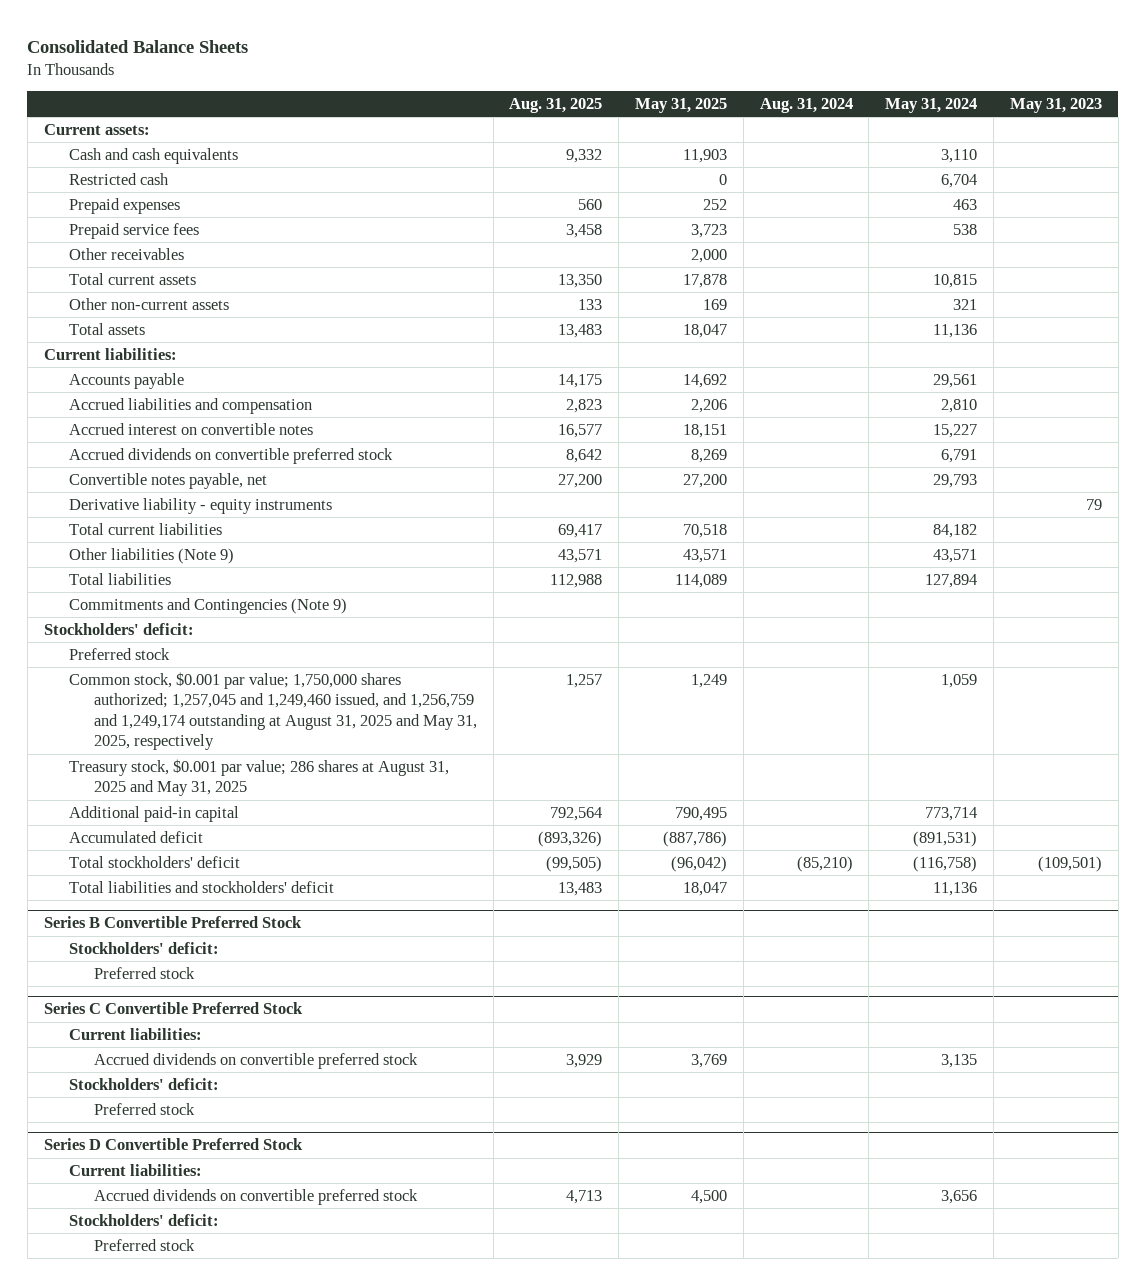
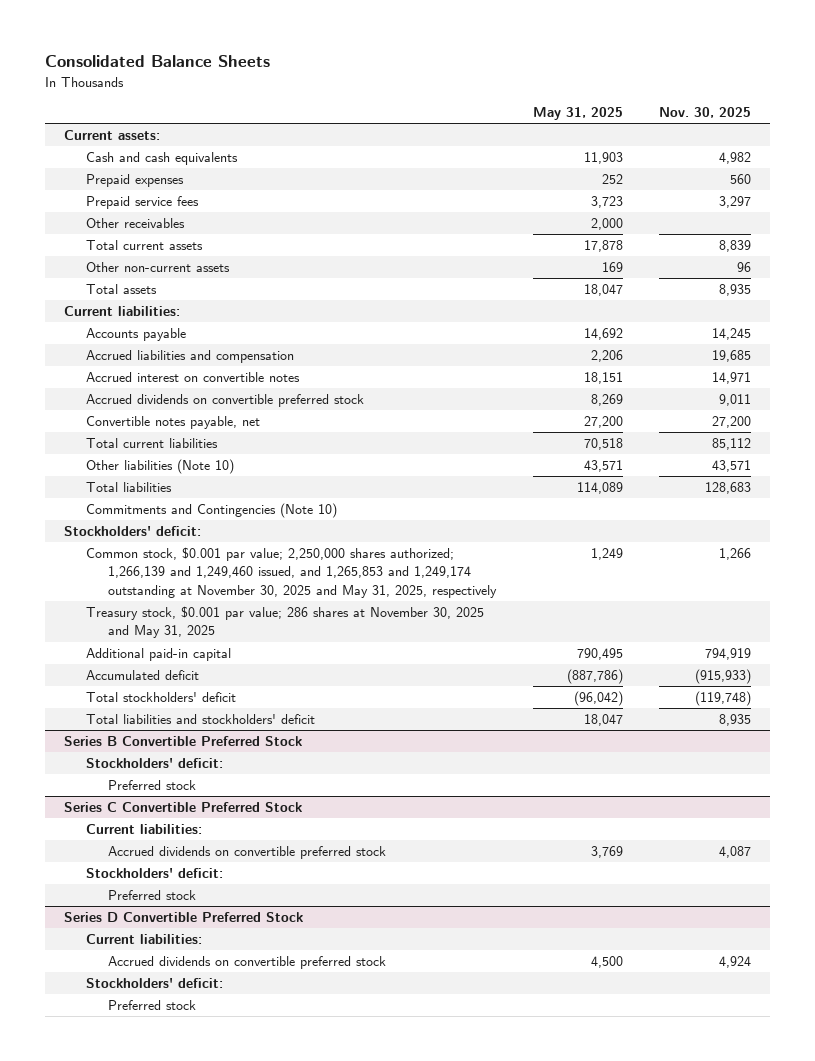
[509,97,603,113] Aug. 31, 2025 -> none
[759,97,853,113] Aug. 31, 2024 -> none
[885,97,978,113] May 31, 2024 -> none
[1009,97,1102,113] May 31, 2023 -> none
none -> [659,106,752,118] Nov. 30, 2025
[68,173,169,186] Restricted cash -> none
[68,498,332,515] Derivative liability - equity instruments -> none
[68,548,234,565] Other liabilities (Note 9) -> [85,459,234,475] Other liabilities (Note 10)
[68,598,347,615] Commitments and Contingencies (Note 9) -> [85,503,337,519] Commitments and Contingencies (Note 10)
[68,648,170,661] Preferred stock -> none
[68,672,477,751] Common stock, $0.001 par value; 1,750,000 shares authorized; 1,257,045 and 1,249,460 issued, and 1,256,759 and 1,249,174 outstanding at August 31, 2025 and May 31, 2025, respectively -> [85,547,498,598] Common stock, $0.001 par value; 2,250,000 shares authorized; 1,266,139 and 1,249,460 issued, and 1,265,853 and 1,249,174 outstanding at November 30, 2025 and May 31, 2025, respectively
[68,759,449,797] Treasury stock, $0.001 par value; 286 shares at August 31, 2025 and May 31, 2025 -> [85,606,484,639] Treasury stock, $0.001 par value; 286 shares at November 30, 2025 and May 31, 2025

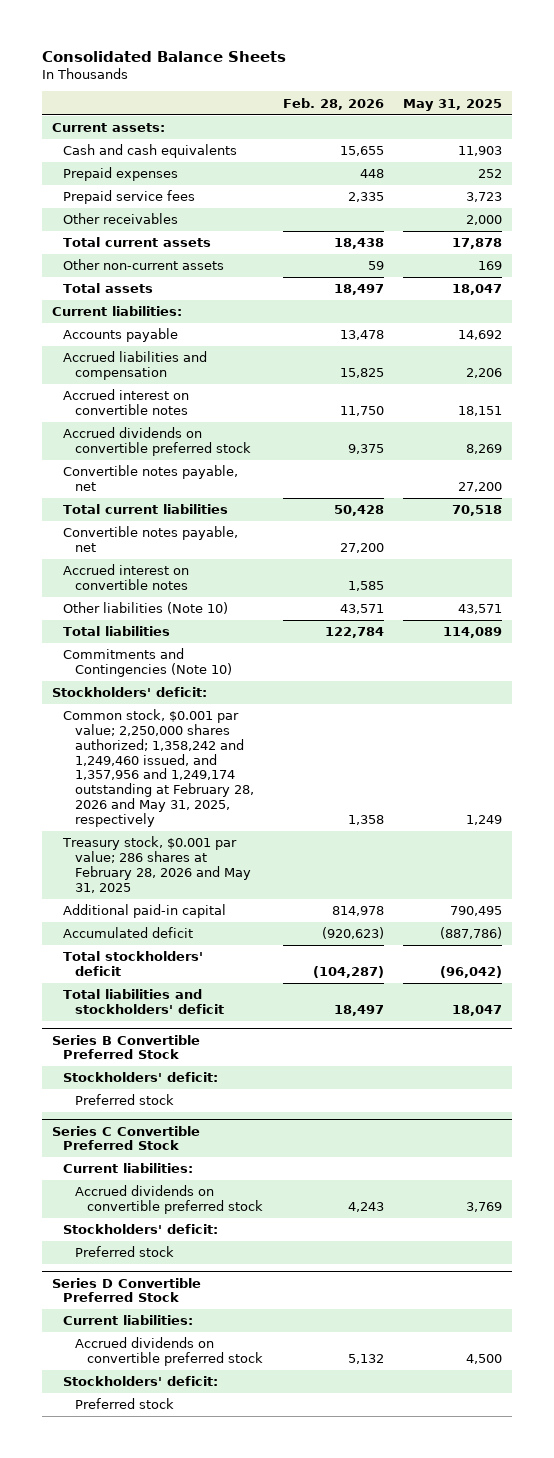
[659,106,752,118] Nov. 30, 2025 -> none
none -> [282,97,384,110] Feb. 28, 2026
none -> [63,526,239,553] Convertible notes payable, net
none -> [63,564,190,591] Accrued interest on convertible notes
[85,547,498,598] Common stock, $0.001 par value; 2,250,000 shares authorized; 1,266,139 and 1,249,460 issued, and 1,265,853 and 1,249,174 outstanding at November 30, 2025 and May 31, 2025, respectively -> [63,709,255,827] Common stock, $0.001 par value; 2,250,000 shares authorized; 1,358,242 and 1,249,460 issued, and 1,357,956 and 1,249,174 outstanding at February 28, 2026 and May 31, 2025, respectively
[85,606,484,639] Treasury stock, $0.001 par value; 286 shares at November 30, 2025 and May 31, 2025 -> [62,836,252,893] Treasury stock, $0.001 par value; 286 shares at February 28, 2026 and May 31, 2025

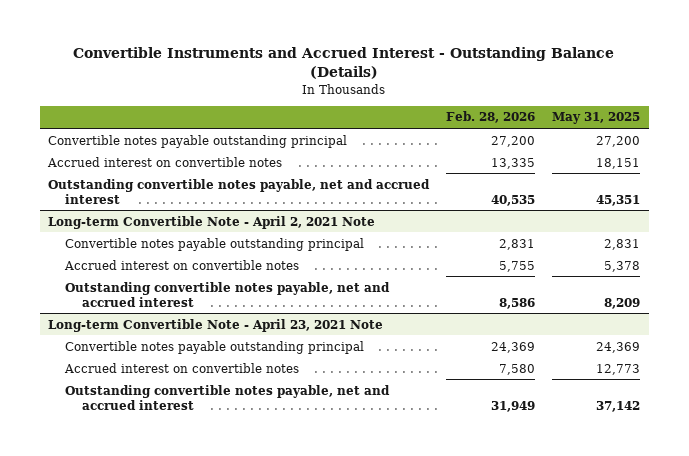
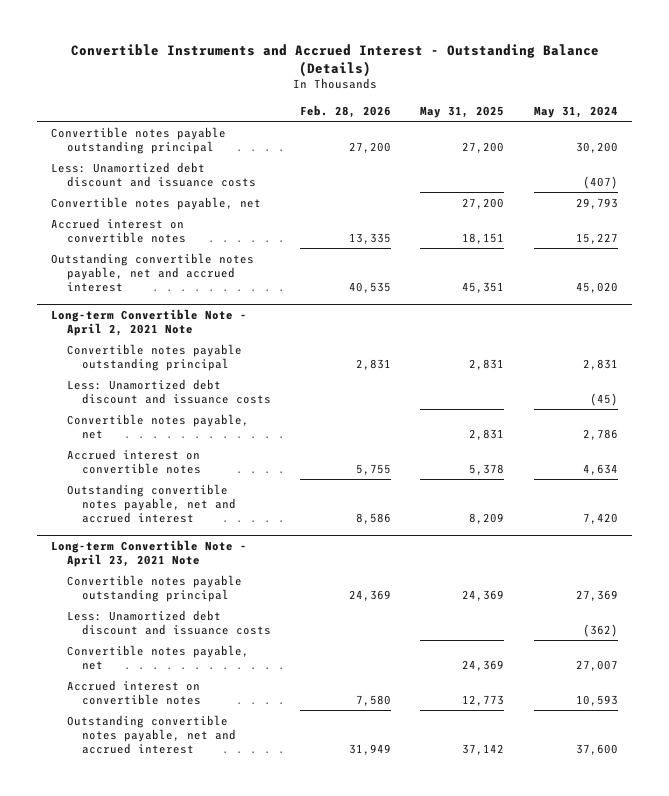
none -> [533,105,618,118] May 31, 2024
none -> [51,161,256,187] Less: Unamortized debt discount and issuance costs
none -> [51,196,262,210] Convertible notes payable, net
none -> [66,378,271,404] Less: Unamortized debt discount and issuance costs
none -> [66,413,249,439] Convertible notes payable, net
none -> [66,609,271,635] Less: Unamortized debt discount and issuance costs
none -> [66,644,249,670] Convertible notes payable, net

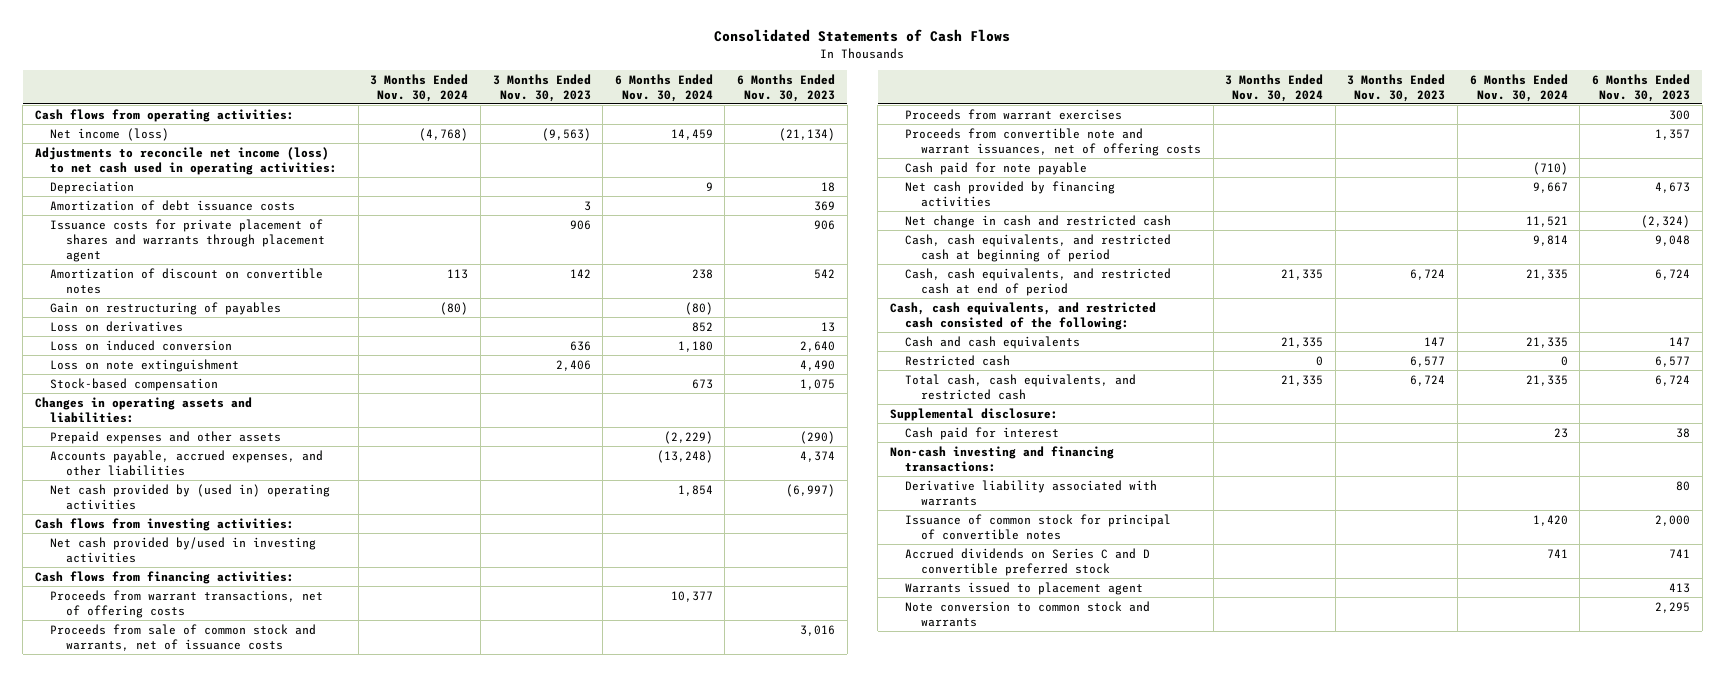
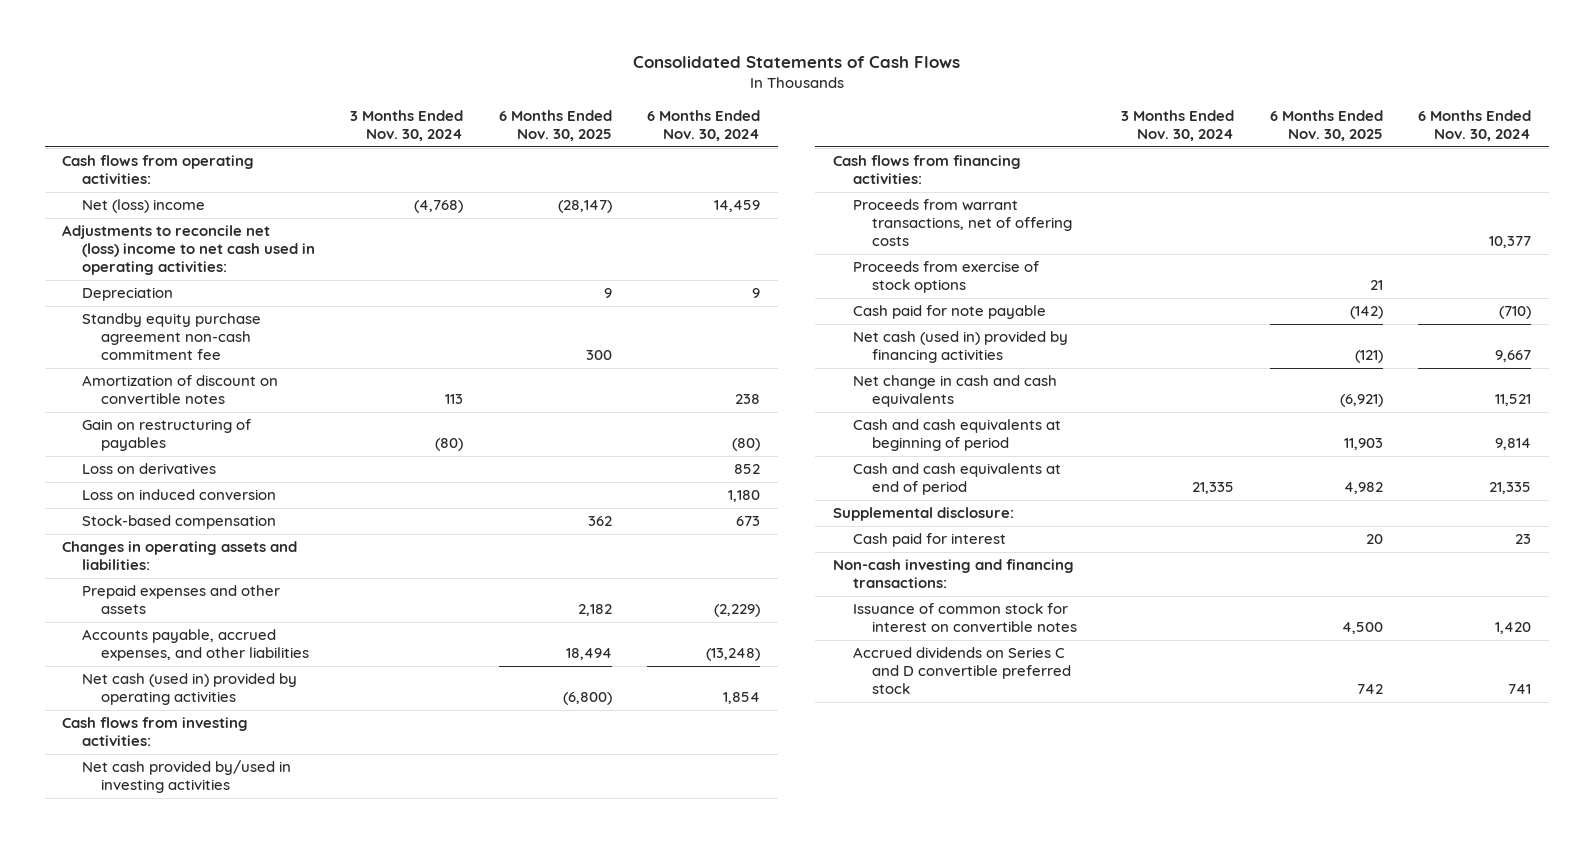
[492,73,591,102] 3 Months Ended Nov. 30, 2023 -> none
[737,73,836,102] 6 Months Ended Nov. 30, 2023 -> none
none -> [498,110,612,142] 6 Months Ended Nov. 30, 2025
[50,127,170,141] Net income (loss) -> [81,199,205,214] Net (loss) income
[34,146,338,175] Adjustments to reconcile net income (loss) to net cash used in operating activities: -> [62,225,315,275] Adjustments to reconcile net (loss) income to net cash used in operating activities:
[50,199,296,211] Amortization of debt issuance costs -> none
[50,218,325,262] Issuance costs for private placement of shares and warrants through placement agent -> none
none -> [81,313,261,360] Standby equity purchase agreement non-cash commitment fee
[50,358,240,372] Loss on note extinguishment -> none
[50,483,331,510] Net cash provided by (used in) operating activities -> [81,673,297,706] Net cash (used in) provided by operating activities
[50,623,317,651] Proceeds from sale of common stock and warrants, net of issuance costs -> none
[905,108,1123,120] Proceeds from warrant exercises -> none
[905,127,1201,156] Proceeds from convertible note and warrant issuances, net of offering costs -> none
none -> [852,261,1039,294] Proceeds from exercise of stock options
[889,301,1156,330] Cash, cash equivalents, and restricted cash consisted of the following: -> none
[905,335,1081,349] Cash and cash equivalents -> none
[905,354,1011,366] Restricted cash -> none
[905,373,1137,400] Total cash, cash equivalents, and restricted cash -> none
[905,180,1116,207] Net cash provided by financing activities -> [852,331,1068,364] Net cash (used in) provided by financing activities
[905,214,1172,228] Net change in cash and restricted cash -> [852,375,1057,408] Net change in cash and cash equivalents
[905,233,1172,262] Cash, cash equivalents, and restricted cash at beginning of period -> [852,419,1061,452] Cash and cash equivalents at beginning of period
[905,267,1172,296] Cash, cash equivalents, and restricted cash at end of period -> [852,463,1061,496] Cash and cash equivalents at end of period
[905,479,1158,506] Derivative liability associated with warrants -> none
[905,513,1172,540] Issuance of common stock for principal of convertible notes -> [852,603,1078,633] Issuance of common stock for interest on convertible notes
[905,581,1144,595] Warrants issued to placement agent -> none
[905,600,1151,627] Note conversion to common stock and warrants -> none

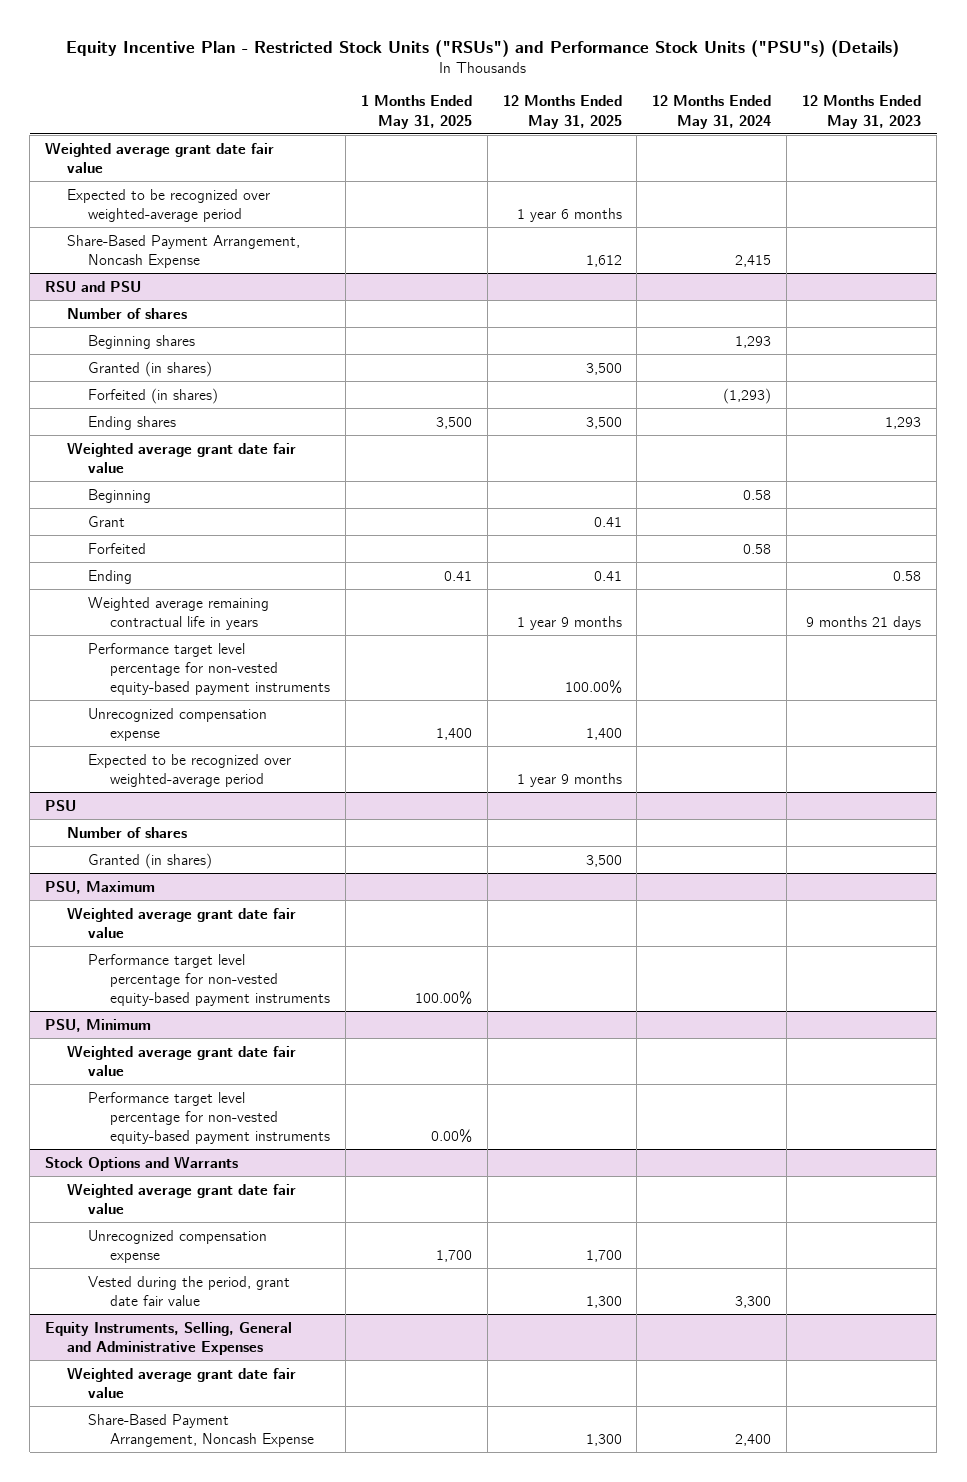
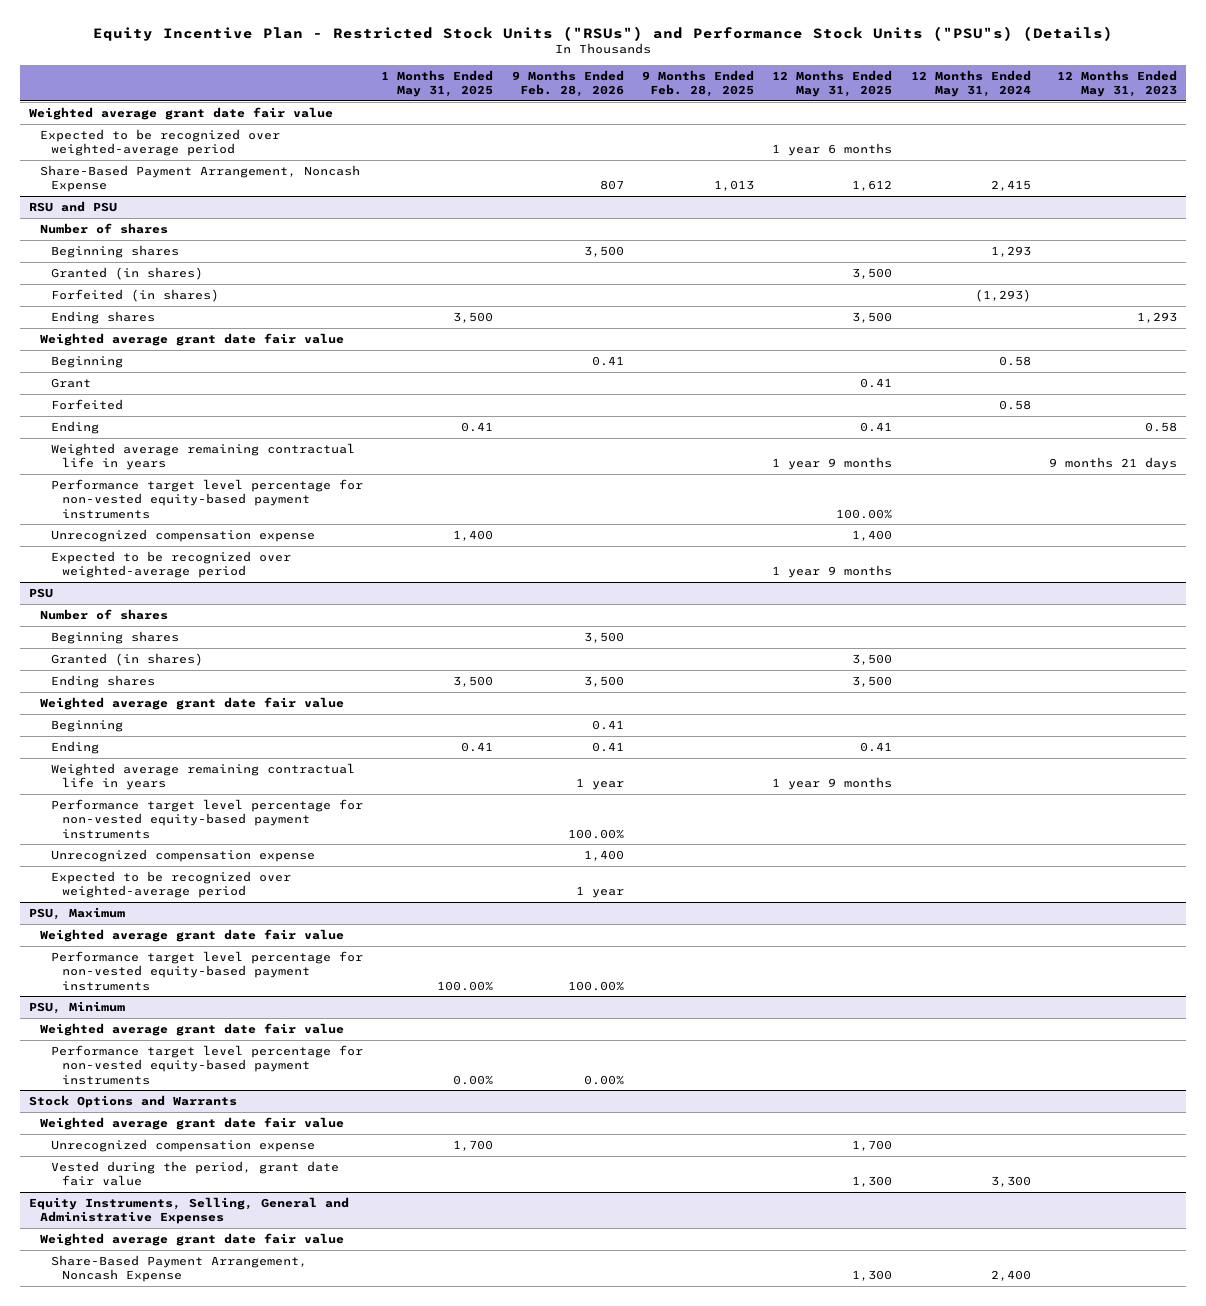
none -> [511,69,624,98] 9 Months Ended Feb. 28, 2026
none -> [642,69,755,98] 9 Months Ended Feb. 28, 2025
none -> [50,630,179,644] Beginning shares
none -> [50,674,155,688] Ending shares
none -> [39,696,344,710] Weighted average grant date fair value
none -> [50,719,123,732] Beginning
none -> [50,740,99,754] Ending
none -> [50,762,355,791] Weighted average remaining contractual life in years
none -> [50,798,363,839] Performance target level percentage for non-vested equity-based payment instruments
none -> [50,848,315,862] Unrecognized compensation expense
none -> [50,870,291,899] Expected to be recognized over weighted-average period

